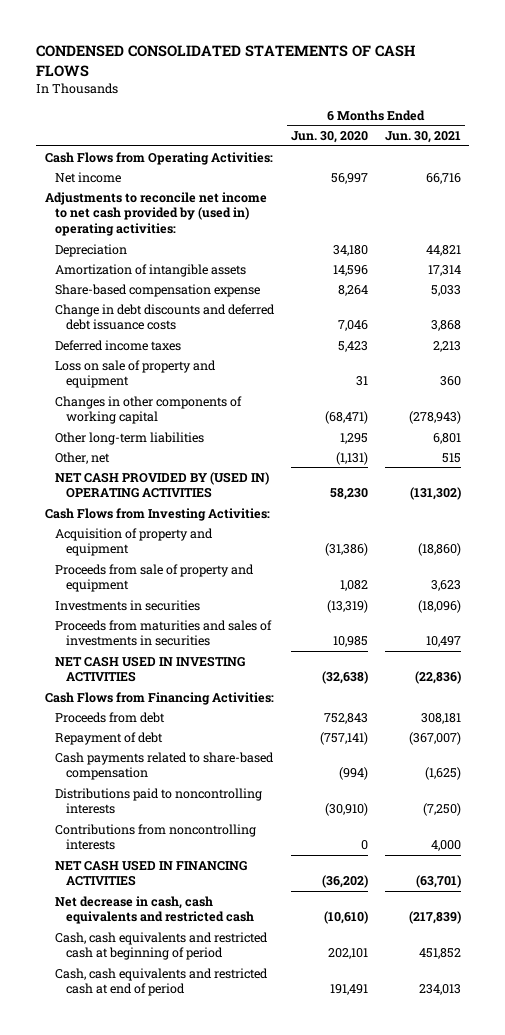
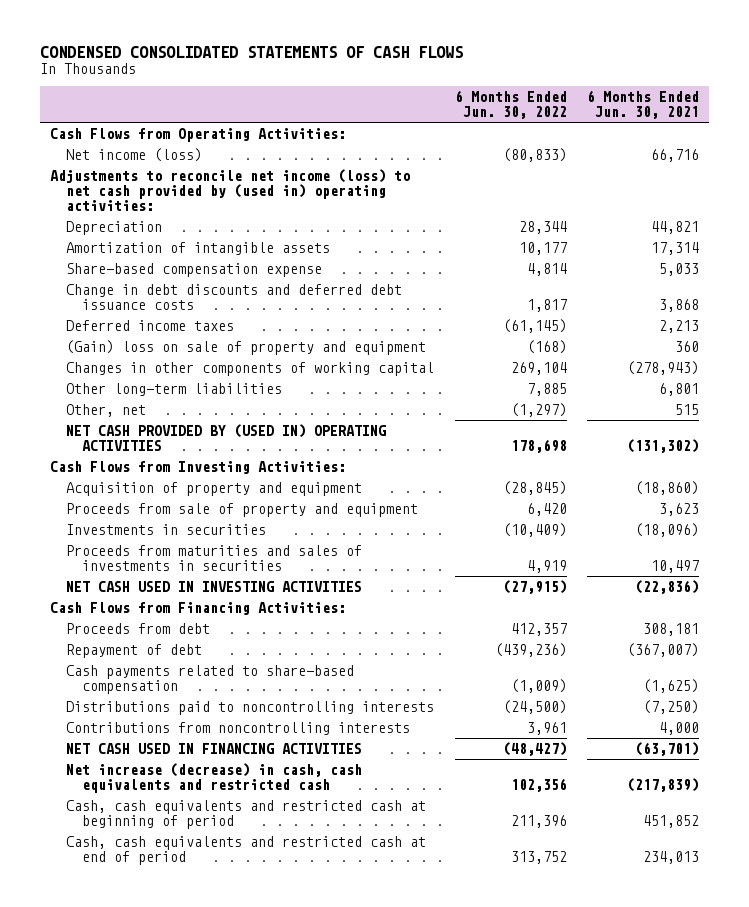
[290,131,368,144] Jun. 30, 2020 -> none
none -> [454,90,567,120] 6 Months Ended Jun. 30, 2022
[55,171,122,183] Net income -> [66,147,203,162] Net income (loss)
[44,191,267,237] Adjustments to reconcile net income to net cash provided by (used in) operating activities: -> [50,168,411,212] Adjustments to reconcile net income (loss) to net cash provided by (used in) operating activities:
[55,359,217,389] Loss on sale of property and equipment -> [66,339,427,355] (Gain) loss on sale of property and equipment
[55,895,254,925] Net decrease in cash, cash equivalents and restricted cash -> [66,762,363,794] Net increase (decrease) in cash, cash equivalents and restricted cash

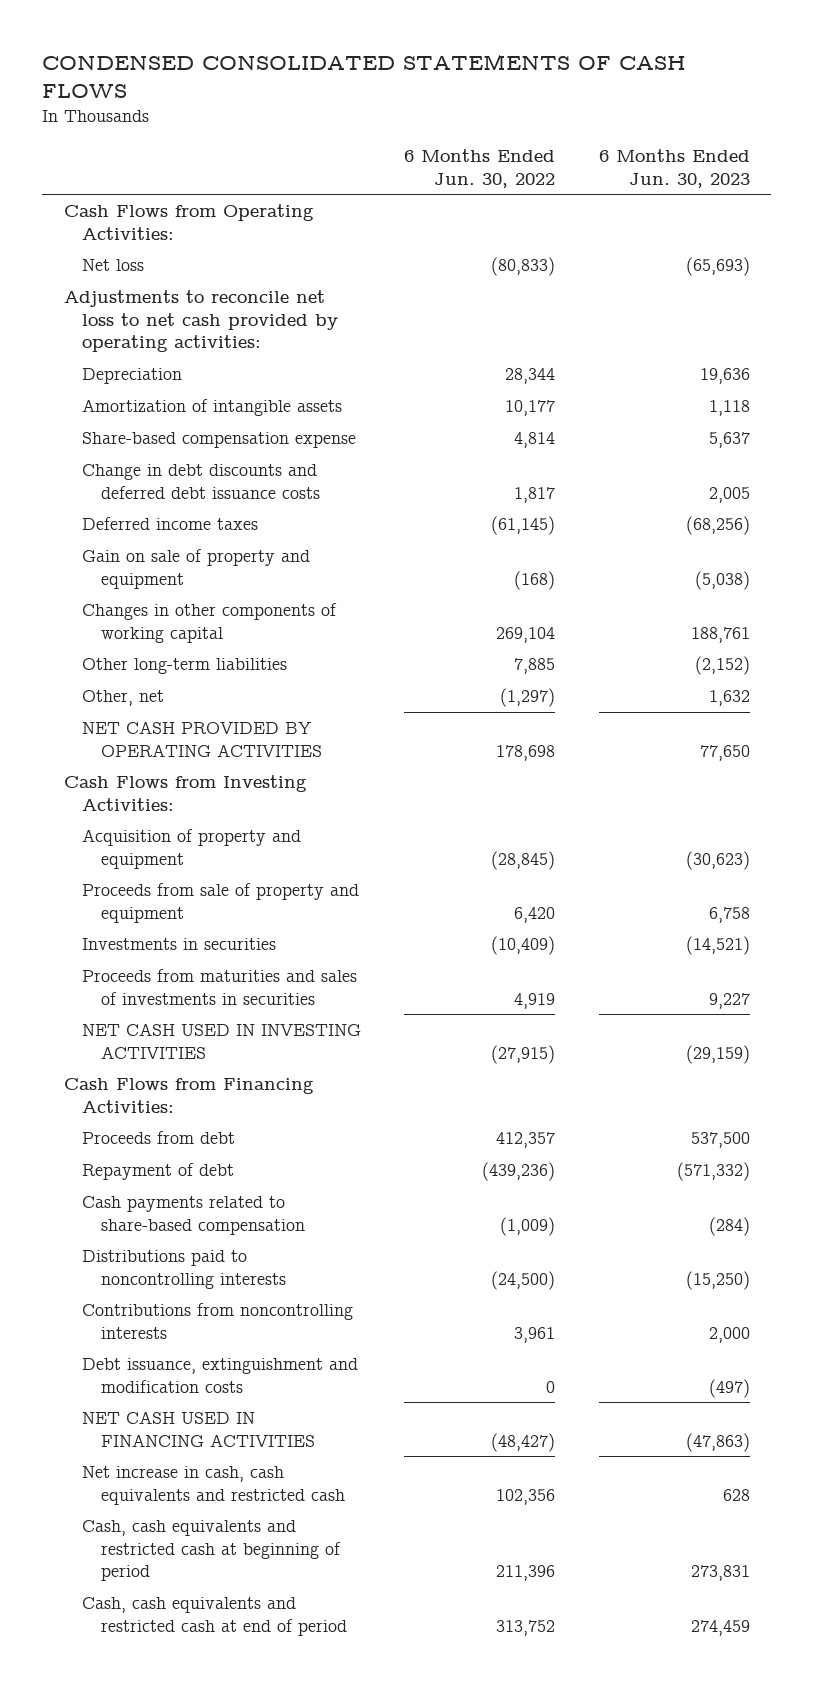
[587,90,700,120] 6 Months Ended Jun. 30, 2021 -> none
none -> [598,149,750,188] 6 Months Ended Jun. 30, 2023
[66,147,203,162] Net income (loss) -> [82,258,145,271] Net loss
[50,168,411,212] Adjustments to reconcile net income (loss) to net cash provided by (used in) operating activities: -> [63,289,339,353] Adjustments to reconcile net loss to net cash provided by operating activities:
[66,339,427,355] (Gain) loss on sale of property and equipment -> [82,548,311,589] Gain on sale of property and equipment
[66,423,387,452] NET CASH PROVIDED BY (USED IN) OPERATING ACTIVITIES -> [82,720,322,757] NET CASH PROVIDED BY OPERATING ACTIVITIES
none -> [82,1357,359,1393] Debt issuance, extinguishment and modification costs
[66,762,363,794] Net increase (decrease) in cash, cash equivalents and restricted cash -> [82,1465,345,1505] Net increase in cash, cash equivalents and restricted cash

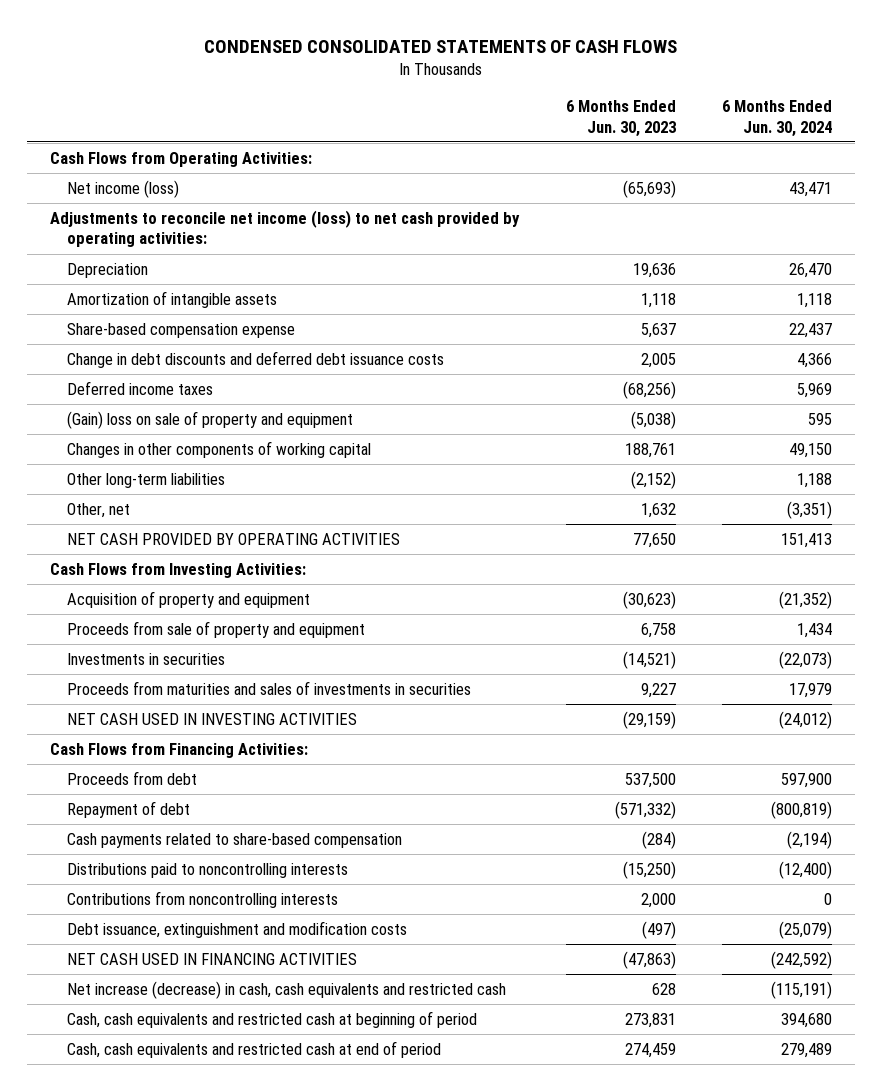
[404,149,556,188] 6 Months Ended Jun. 30, 2022 -> none
none -> [722,100,833,137] 6 Months Ended Jun. 30, 2024
[82,258,145,271] Net loss -> [67,179,180,198] Net income (loss)
[63,289,339,353] Adjustments to reconcile net loss to net cash provided by operating activities: -> [50,209,521,248] Adjustments to reconcile net income (loss) to net cash provided by operating activities:
[82,548,311,589] Gain on sale of property and equipment -> [67,410,354,429] (Gain) loss on sale of property and equipment
[82,1465,345,1505] Net increase in cash, cash equivalents and restricted cash -> [67,980,507,999] Net increase (decrease) in cash, cash equivalents and restricted cash

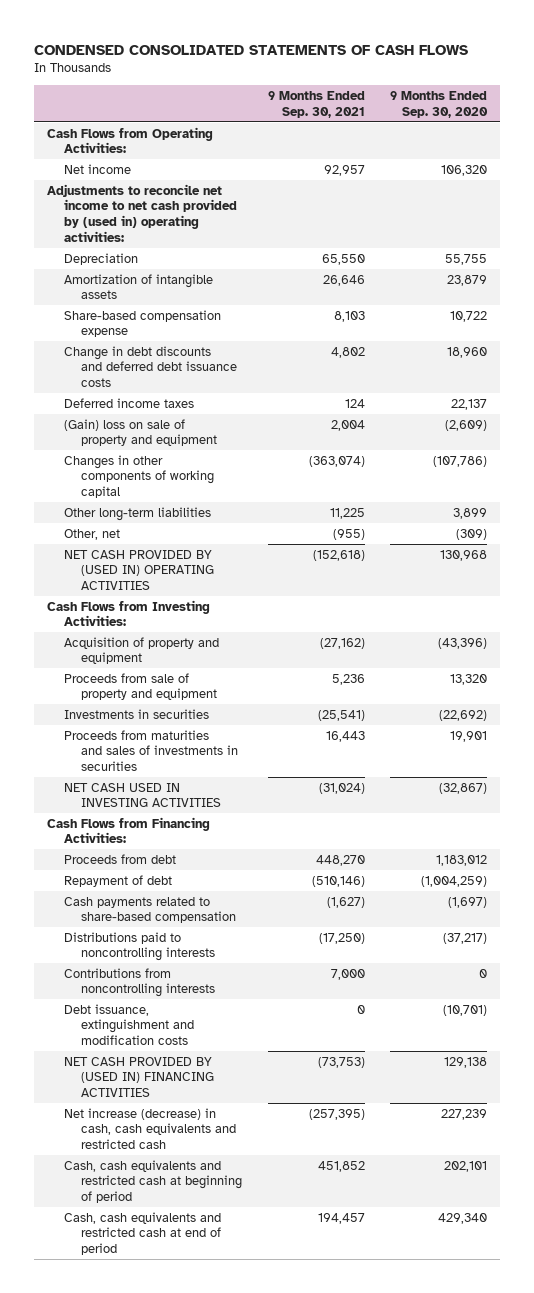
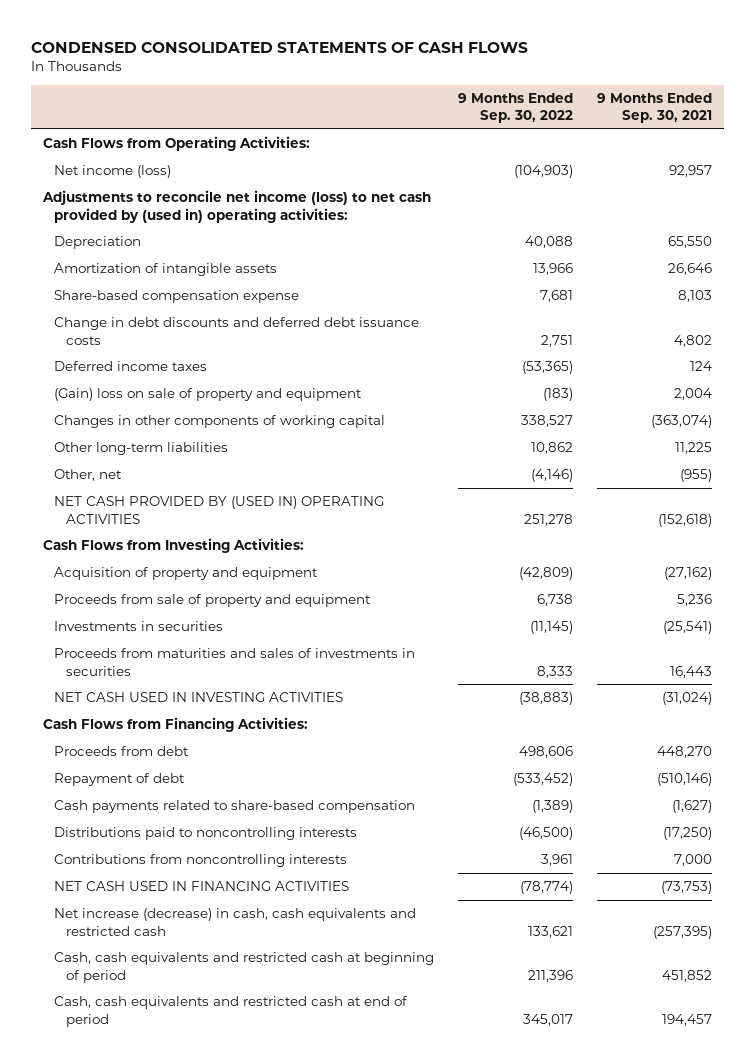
[390,91,489,118] 9 Months Ended Sep. 30, 2020 -> none
none -> [458,92,574,124] 9 Months Ended Sep. 30, 2022
[63,163,131,174] Net income -> [54,165,172,179] Net income (loss)
[46,183,237,242] Adjustments to reconcile net income to net cash provided by (used in) operating activities: -> [42,190,432,223] Adjustments to reconcile net income (loss) to net cash provided by (used in) operating activities:
[63,1003,194,1046] Debt issuance, extinguishment and modification costs -> none
[63,1056,214,1098] NET CASH PROVIDED BY (USED IN) FINANCING ACTIVITIES -> [54,881,350,892] NET CASH USED IN FINANCING ACTIVITIES

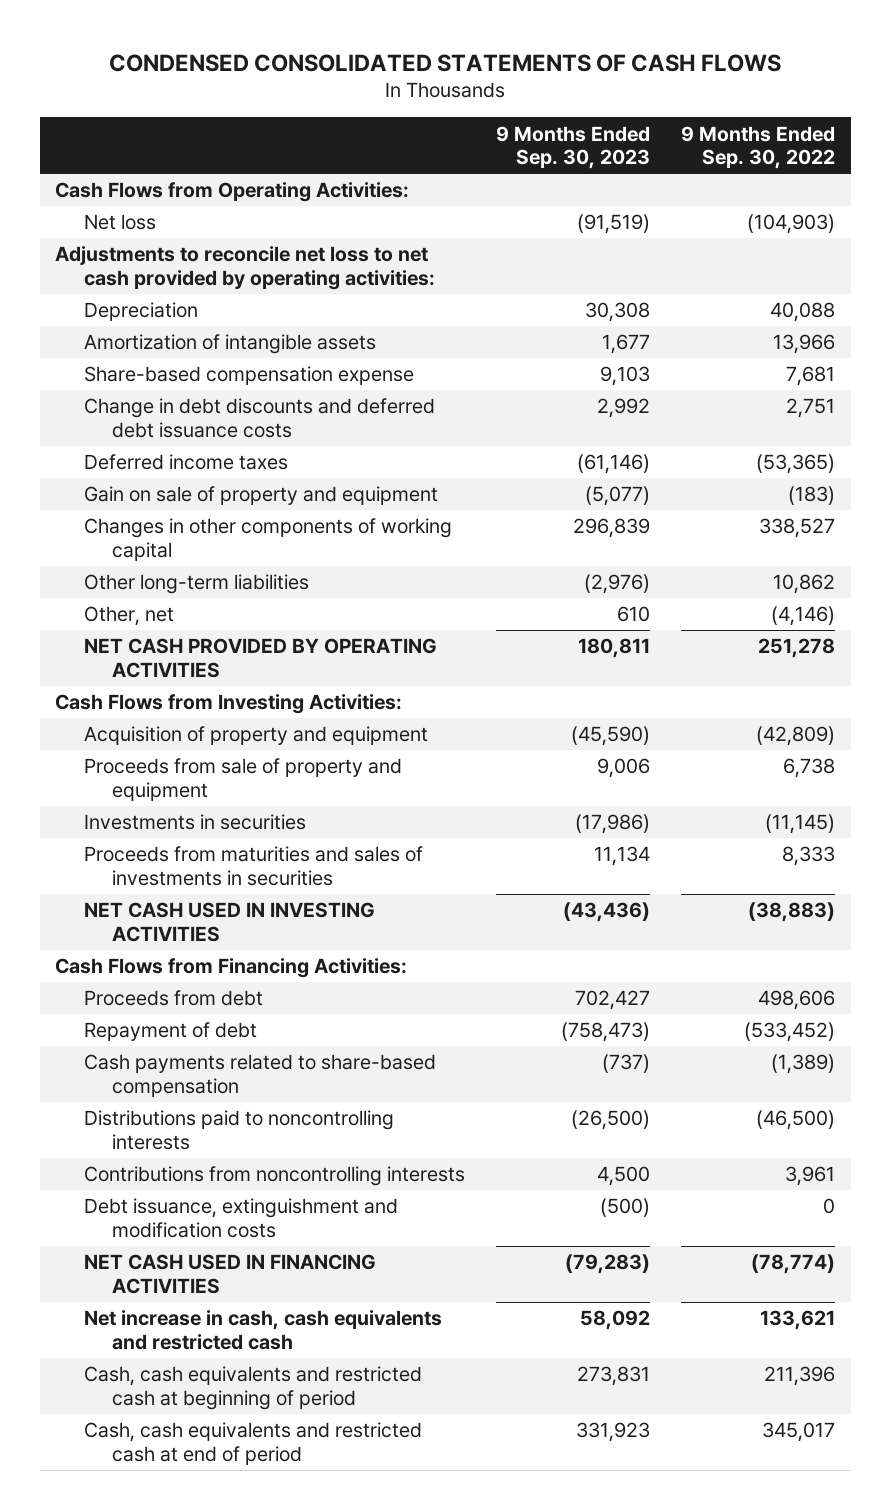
[597,92,713,124] 9 Months Ended Sep. 30, 2021 -> none
none -> [495,125,650,170] 9 Months Ended Sep. 30, 2023
[54,165,172,179] Net income (loss) -> [83,214,156,231] Net loss
[42,190,432,223] Adjustments to reconcile net income (loss) to net cash provided by (used in) operating activities: -> [55,246,435,290] Adjustments to reconcile net loss to net cash provided by operating activities:
[54,388,363,402] (Gain) loss on sale of property and equipment -> [83,486,438,506] Gain on sale of property and equipment
[54,496,385,524] NET CASH PROVIDED BY (USED IN) OPERATING ACTIVITIES -> [83,638,437,678] NET CASH PROVIDED BY OPERATING ACTIVITIES
none -> [83,1198,398,1238] Debt issuance, extinguishment and modification costs
[54,908,417,936] Net increase (decrease) in cash, cash equivalents and restricted cash -> [83,1310,442,1350] Net increase in cash, cash equivalents and restricted cash

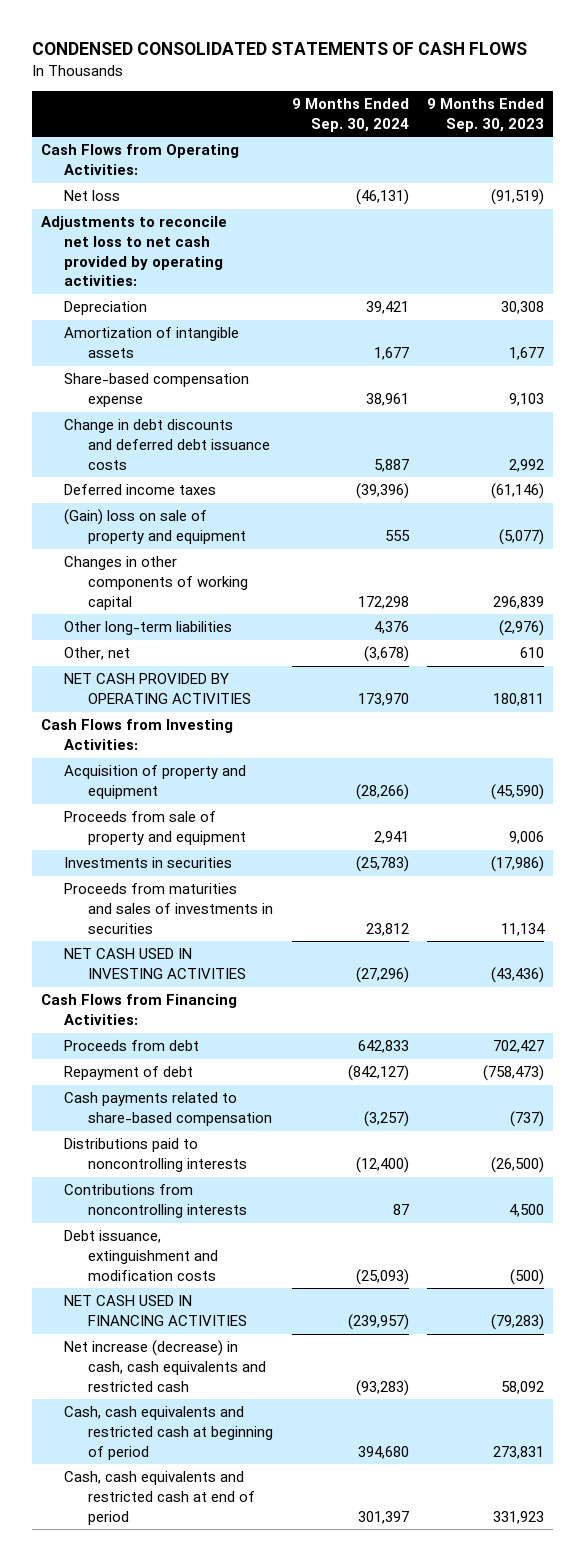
[681,125,836,170] 9 Months Ended Sep. 30, 2022 -> none
none -> [291,98,409,132] 9 Months Ended Sep. 30, 2024
[83,486,438,506] Gain on sale of property and equipment -> [64,509,247,544] (Gain) loss on sale of property and equipment
[83,1310,442,1350] Net increase in cash, cash equivalents and restricted cash -> [64,1340,267,1392] Net increase (decrease) in cash, cash equivalents and restricted cash

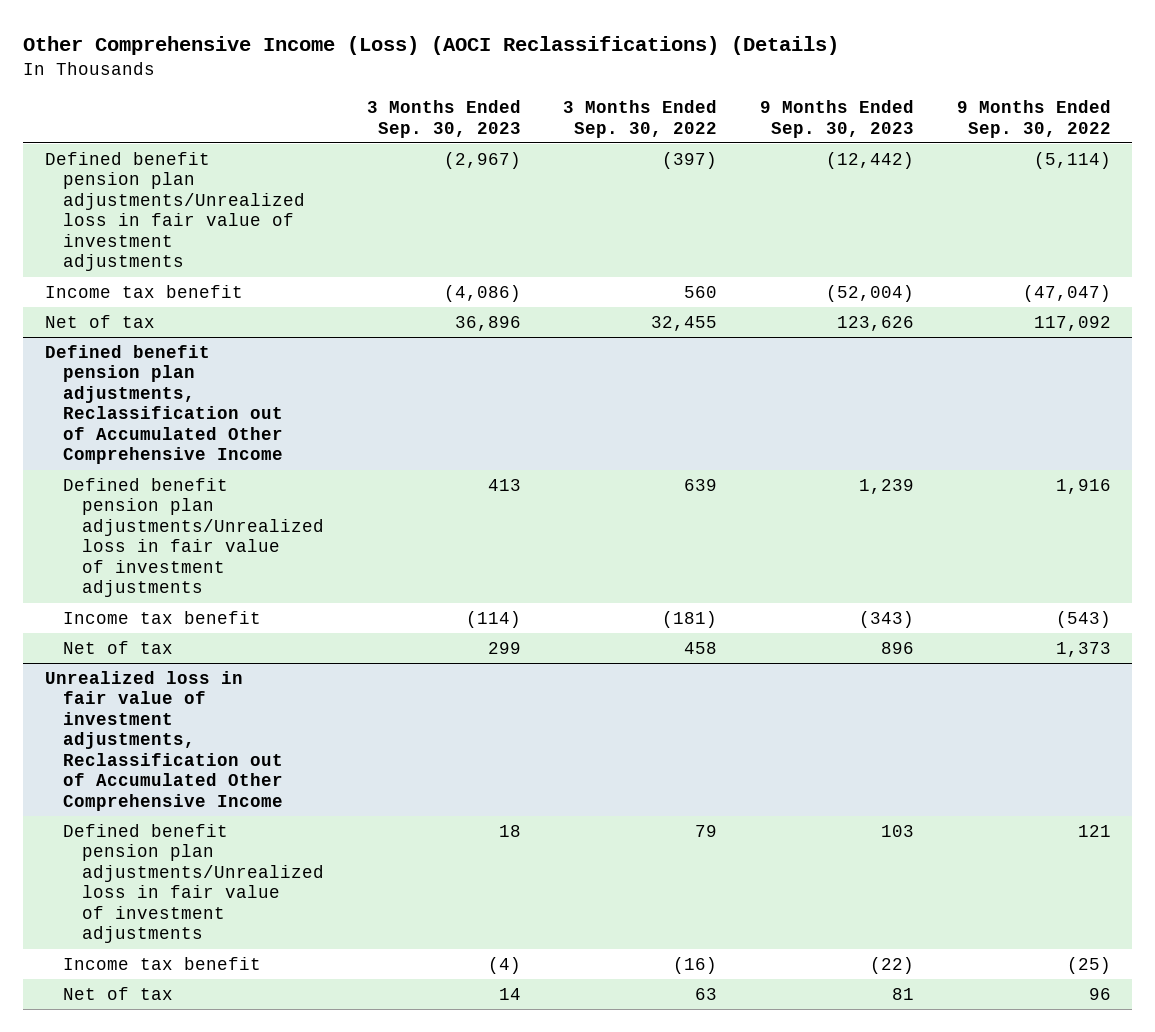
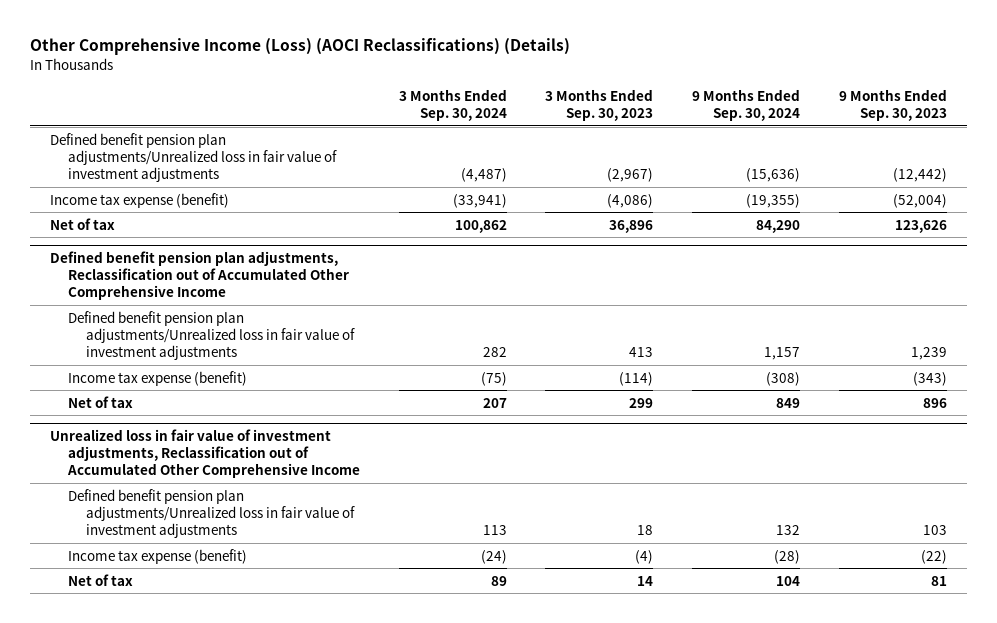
[563,100,718,138] 3 Months Ended Sep. 30, 2022 -> none
[956,100,1111,138] 9 Months Ended Sep. 30, 2022 -> none
none -> [398,88,507,121] 3 Months Ended Sep. 30, 2024
none -> [692,88,801,121] 9 Months Ended Sep. 30, 2024
[44,284,243,298] Income tax benefit -> [49,192,229,208] Income tax expense (benefit)
[63,610,262,624] Income tax benefit -> [67,370,247,386] Income tax expense (benefit)
[63,956,262,970] Income tax benefit -> [67,548,247,564] Income tax expense (benefit)

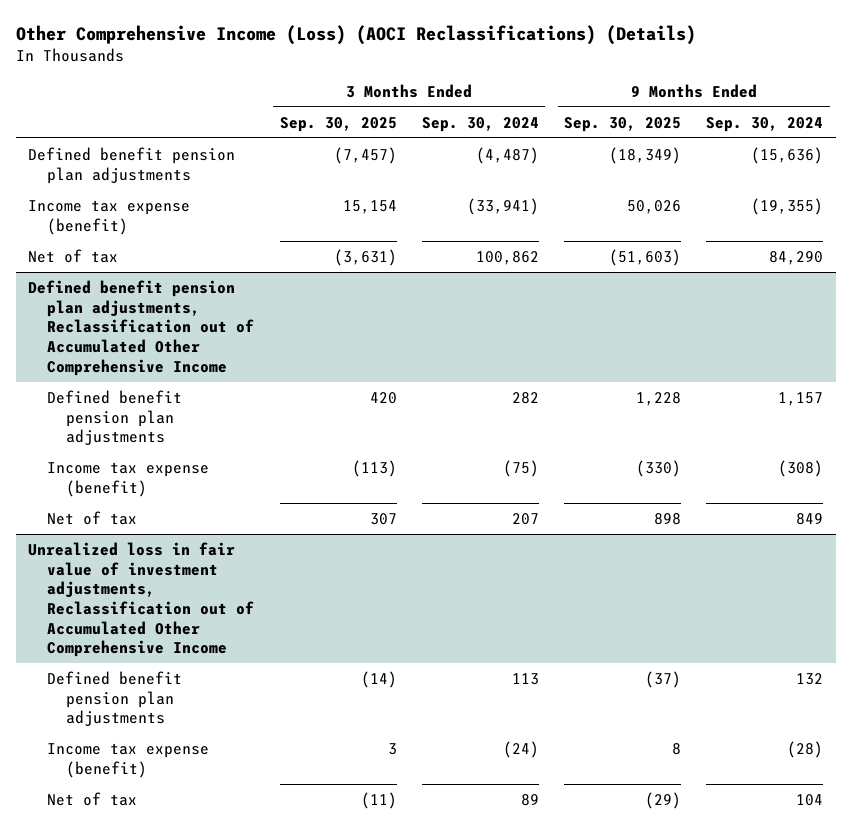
[545,88,654,121] 3 Months Ended Sep. 30, 2023 -> none
[839,88,948,121] 9 Months Ended Sep. 30, 2023 -> none
none -> [279,116,397,132] Sep. 30, 2025
none -> [564,116,682,132] Sep. 30, 2025
[49,132,337,182] Defined benefit pension plan adjustments/Unrealized loss in fair value of investment adjustments -> [28,146,236,184] Defined benefit pension plan adjustments
[67,310,355,360] Defined benefit pension plan adjustments/Unrealized loss in fair value of investment adjustments -> [47,389,183,446] Defined benefit pension plan adjustments
[67,488,355,538] Defined benefit pension plan adjustments/Unrealized loss in fair value of investment adjustments -> [47,670,183,727] Defined benefit pension plan adjustments

